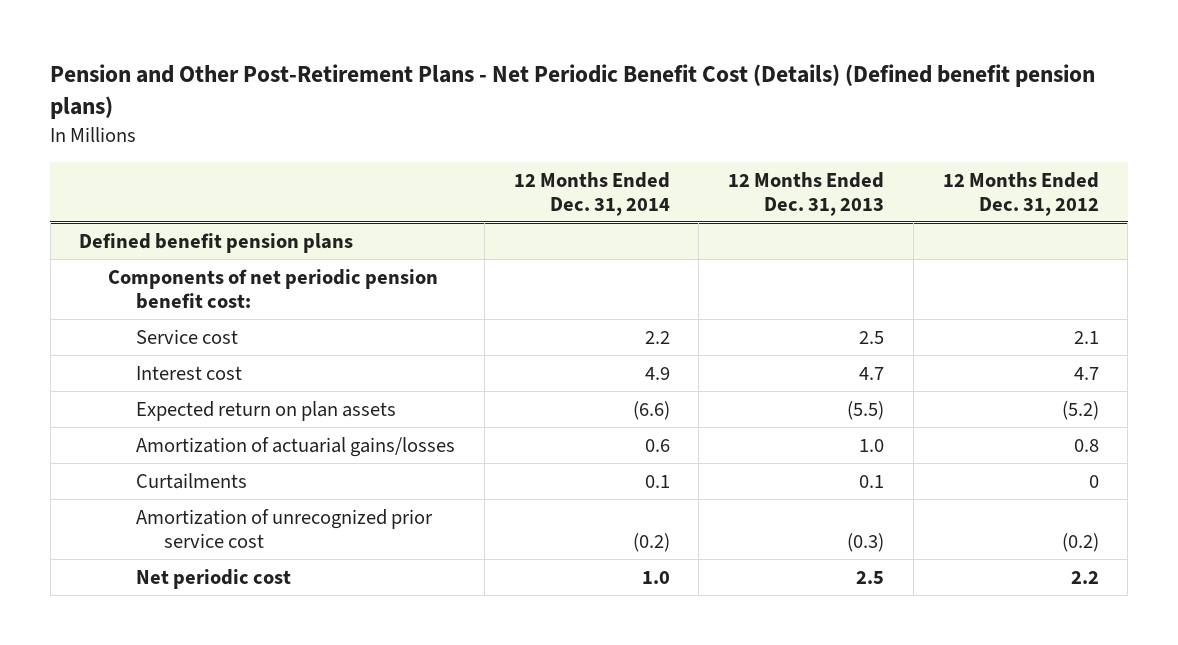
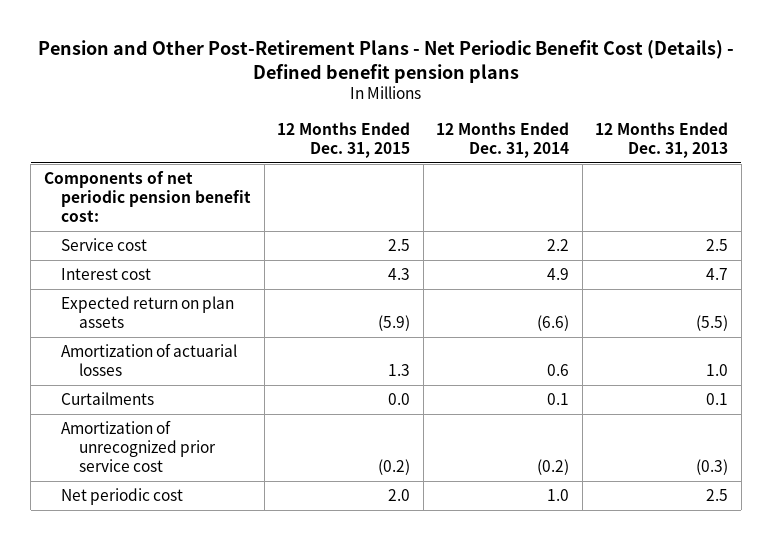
[50,63,1096,119] Pension and Other Post-Retirement Plans - Net Periodic Benefit Cost (Details) (Defined benefit pension plans) -> [37,39,734,83] Pension and Other Post-Retirement Plans - Net Periodic Benefit Cost (Details) - Defined benefit pension plans
[942,171,1099,216] 12 Months Ended Dec. 31, 2012 -> none
none -> [277,121,411,159] 12 Months Ended Dec. 31, 2015
[79,232,354,253] Defined benefit pension plans -> none
[136,436,456,457] Amortization of actuarial gains/losses -> [61,342,238,377] Amortization of actuarial losses

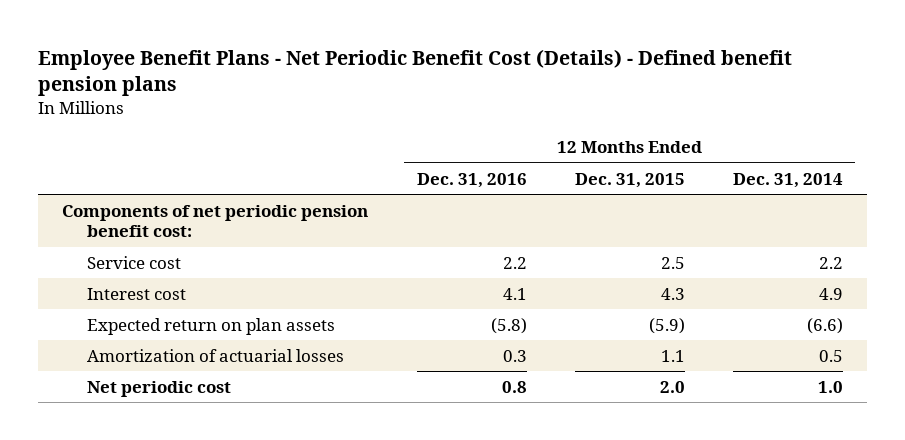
[37,39,734,83] Pension and Other Post-Retirement Plans - Net Periodic Benefit Cost (Details) - Defined benefit pension plans -> [38,48,793,97] Employee Benefit Plans - Net Periodic Benefit Cost (Details) - Defined benefit pension plans
[595,121,729,159] 12 Months Ended Dec. 31, 2013 -> none
none -> [416,172,527,188] Dec. 31, 2016
[61,391,155,405] Curtailments -> none
[61,419,217,473] Amortization of unrecognized prior service cost -> none
[388,364,411,377] 1.3 -> [660,349,685,362] 1.1
[547,364,570,377] 0.6 -> [819,349,844,362] 0.5

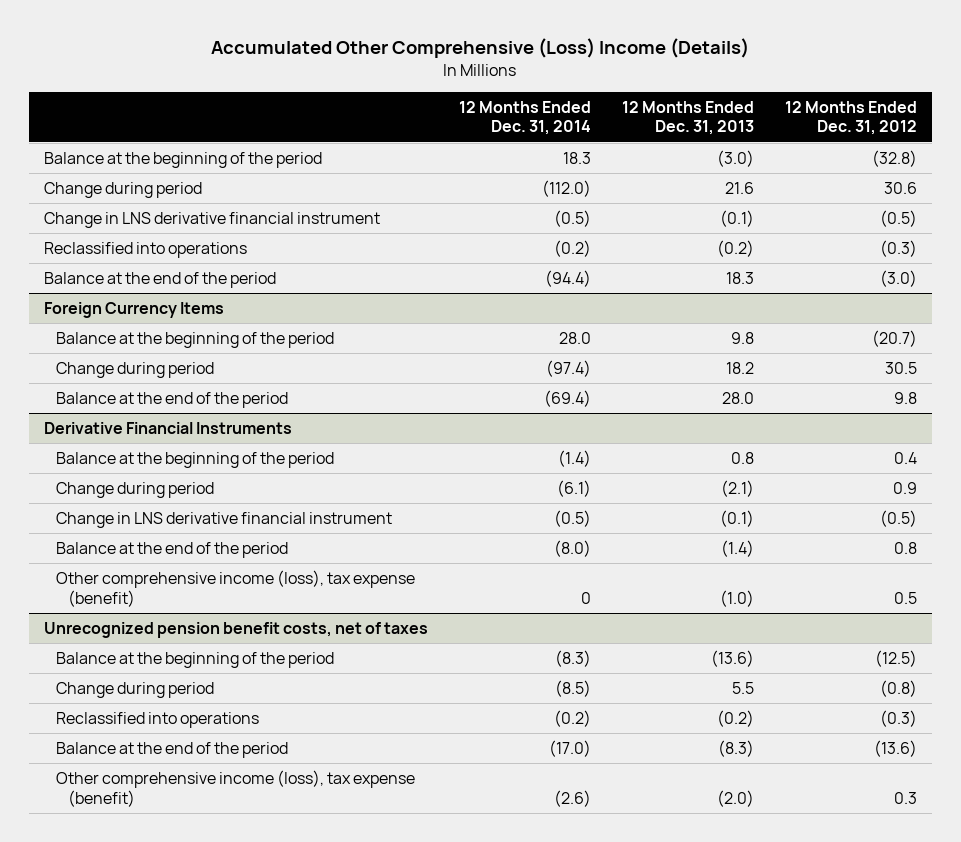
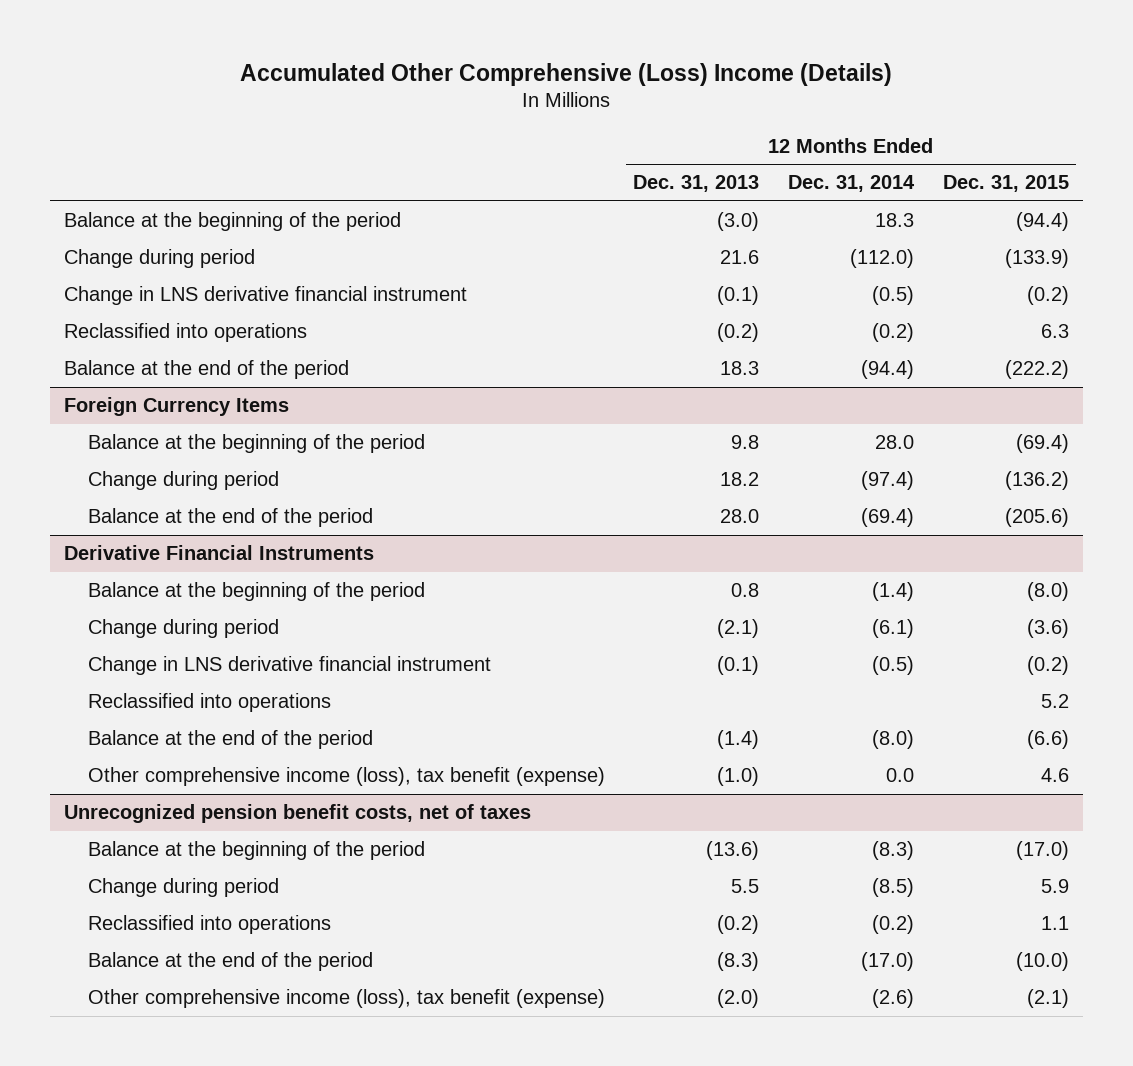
[784,100,917,136] 12 Months Ended Dec. 31, 2012 -> none
none -> [942,175,1069,193] Dec. 31, 2015
none -> [87,693,331,713] Reclassified into operations
[56,570,416,607] Other comprehensive income (loss), tax expense (benefit) -> [87,767,605,787] Other comprehensive income (loss), tax benefit (expense)
[580,591,591,604] 0 -> [886,768,915,783] 0.0
[56,770,416,807] Other comprehensive income (loss), tax expense (benefit) -> [87,989,605,1009] Other comprehensive income (loss), tax benefit (expense)

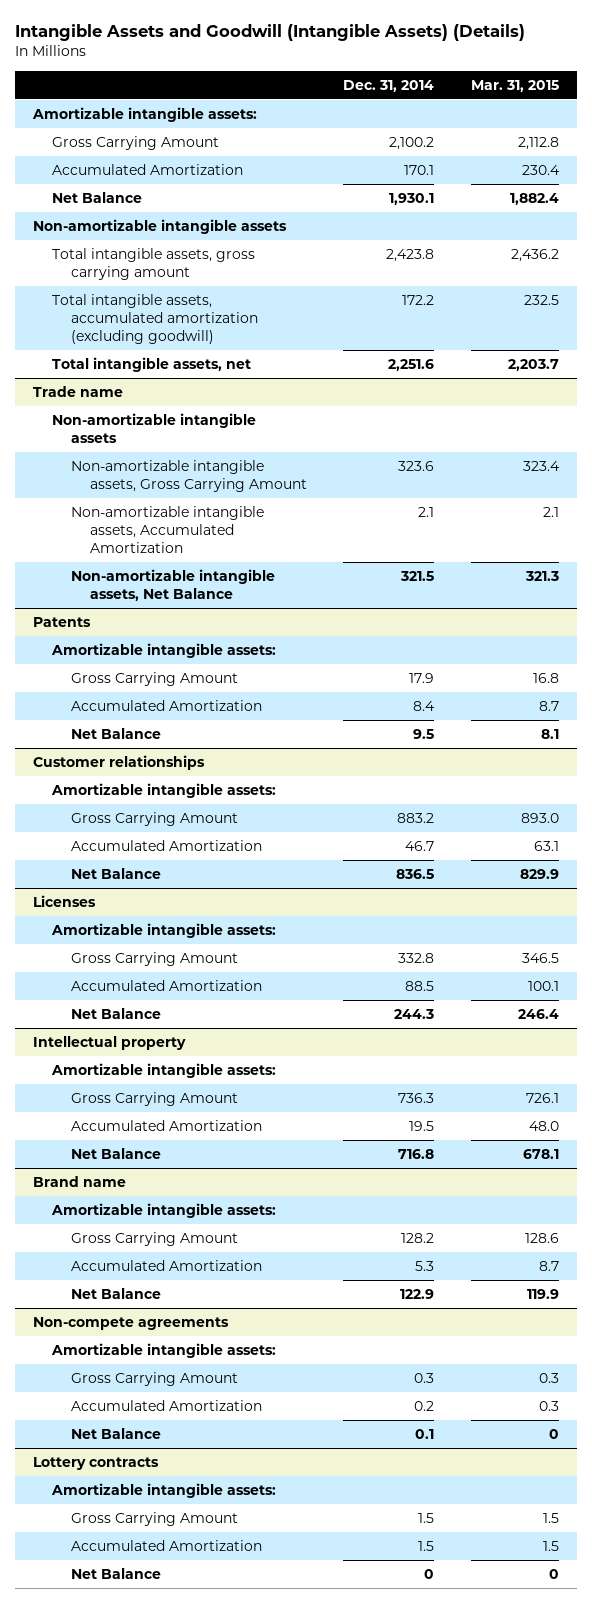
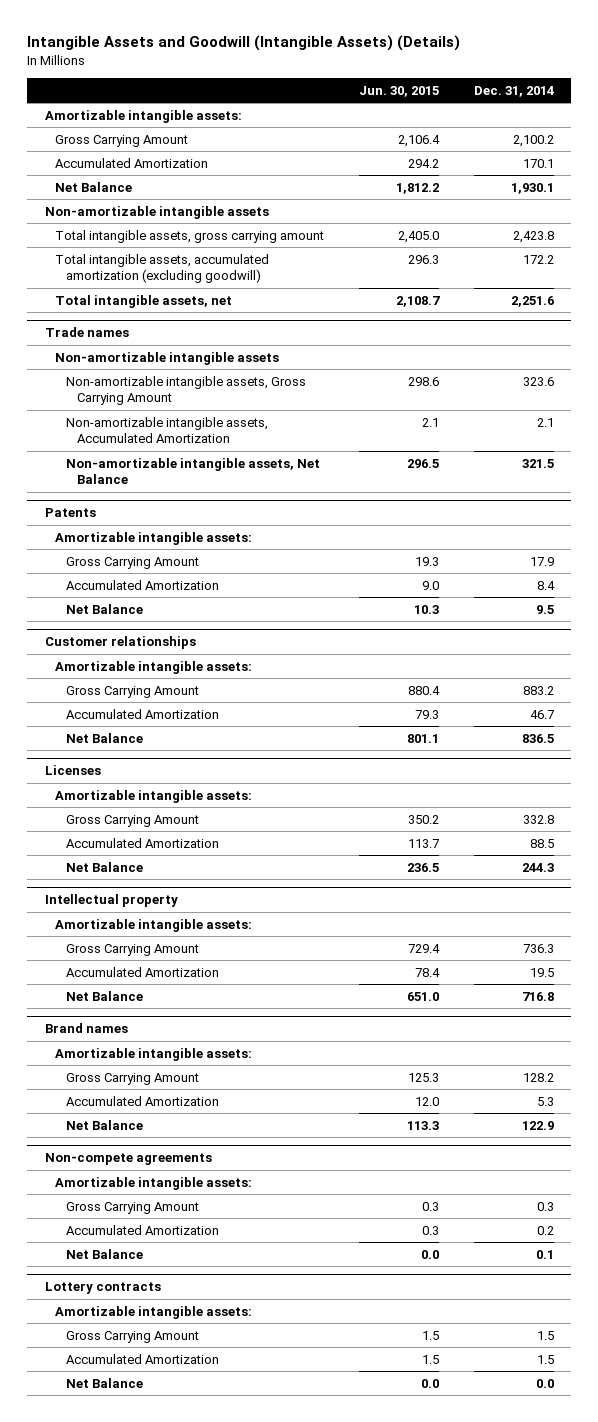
[470,79,559,92] Mar. 31, 2015 -> none
none -> [358,85,439,97] Jun. 30, 2015
[33,386,124,398] Trade name -> [44,327,129,338] Trade names
[33,1176,127,1188] Brand name -> [44,1023,128,1034] Brand names
[424,1569,435,1580] 0 -> [535,1378,554,1388] 0.0

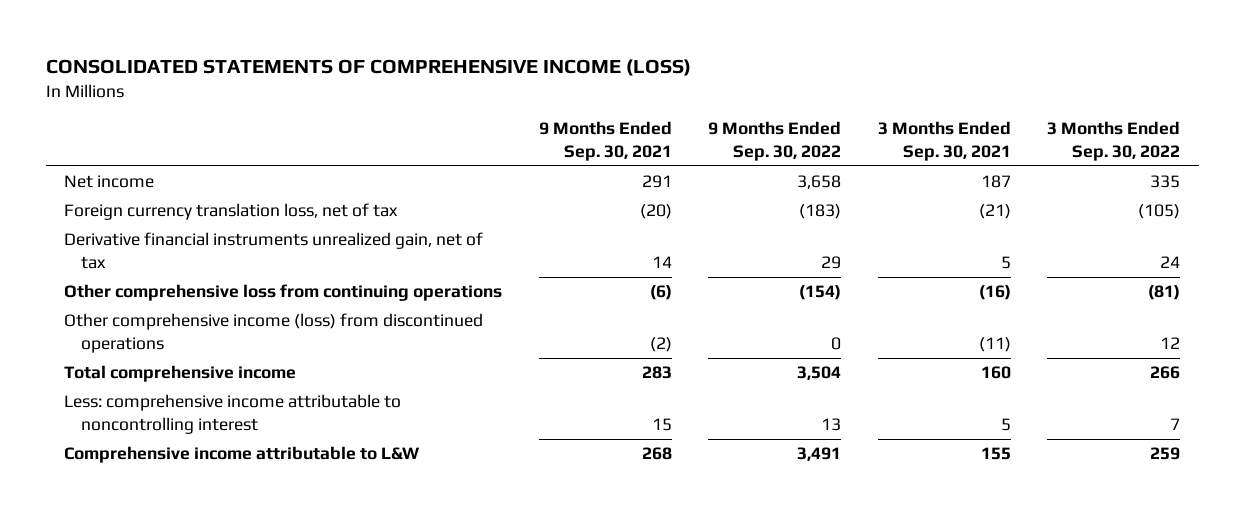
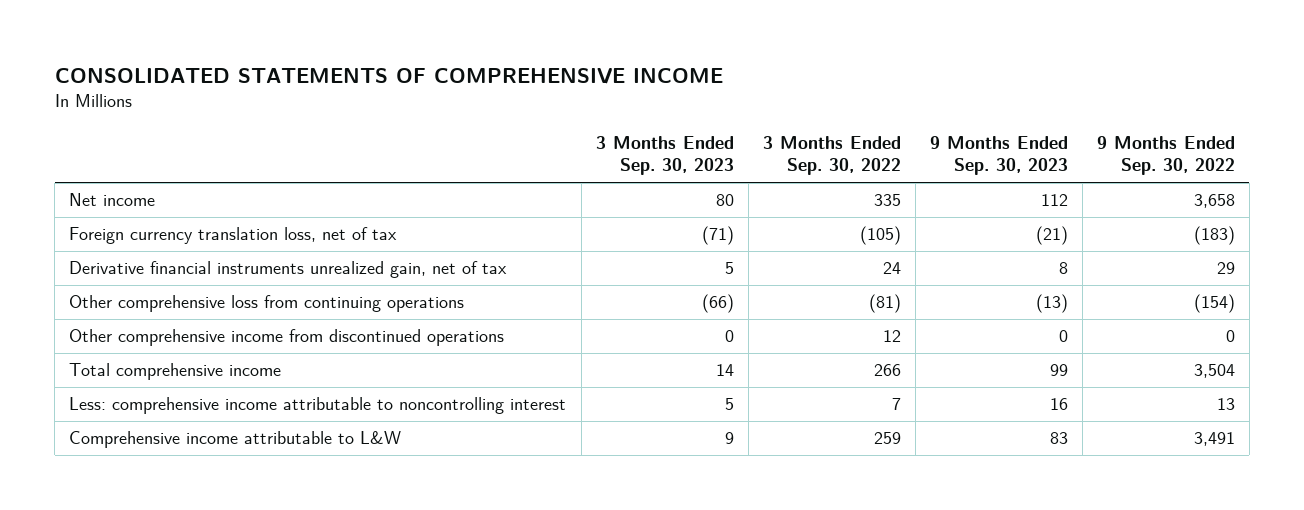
[46,59,692,77] CONSOLIDATED STATEMENTS OF COMPREHENSIVE INCOME (LOSS) -> [54,68,723,85] CONSOLIDATED STATEMENTS OF COMPREHENSIVE INCOME
[538,121,672,161] 9 Months Ended Sep. 30, 2021 -> none
[877,121,1011,161] 3 Months Ended Sep. 30, 2021 -> none
none -> [595,135,734,176] 3 Months Ended Sep. 30, 2023
none -> [929,135,1068,176] 9 Months Ended Sep. 30, 2023
[64,313,484,353] Other comprehensive income (loss) from discontinued operations -> [69,329,505,347] Other comprehensive income from discontinued operations

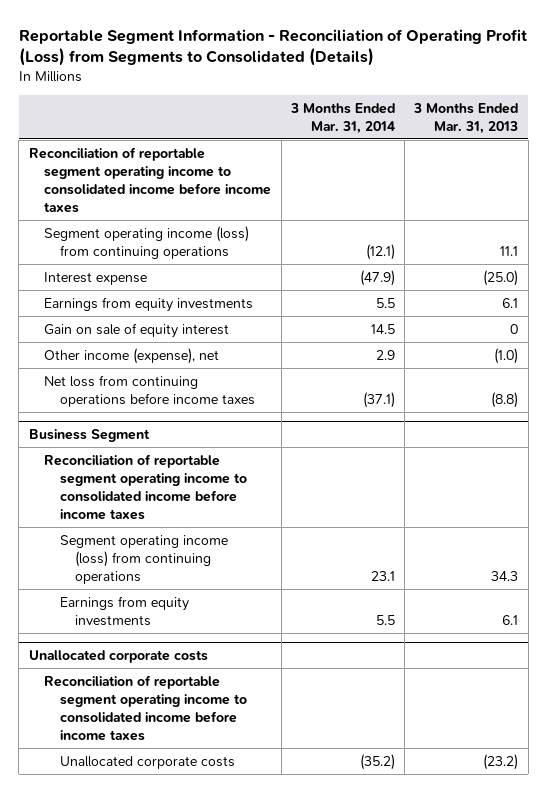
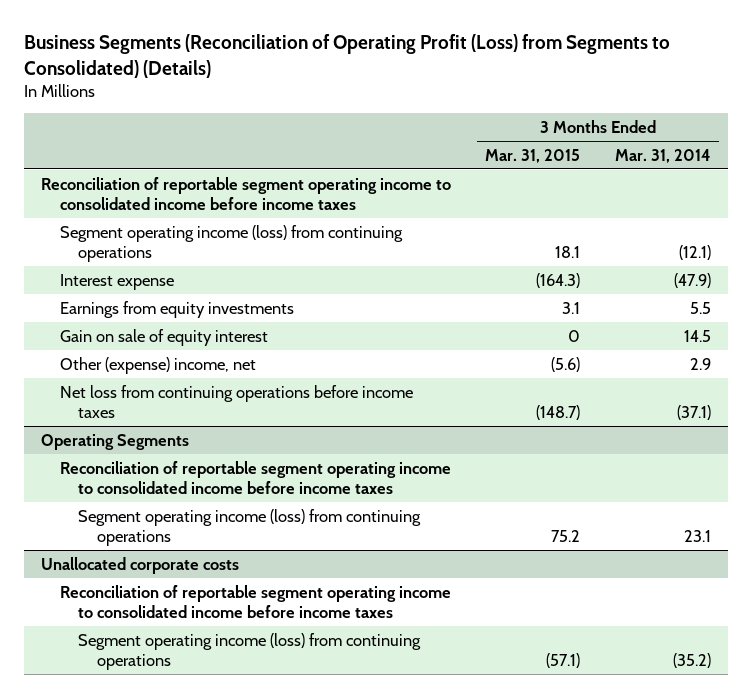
[18,28,527,67] Reportable Segment Information - Reconciliation of Operating Profit (Loss) from Segments to Consolidated (Details) -> [23,34,670,78] Business Segments (Reconciliation of Operating Profit (Loss) from Segments to Consolidated) (Details)
[413,102,519,134] 3 Months Ended Mar. 31, 2013 -> none
none -> [485,148,581,163] Mar. 31, 2015
[44,347,220,364] Other income (expense), net -> [59,356,256,374] Other (expense) income, net
[28,428,150,442] Business Segment -> none
none -> [40,433,189,450] Operating Segments
[59,595,189,626] Earnings from equity investments -> none
[59,755,235,769] Unallocated corporate costs -> [78,632,422,671] Segment operating income (loss) from continuing operations

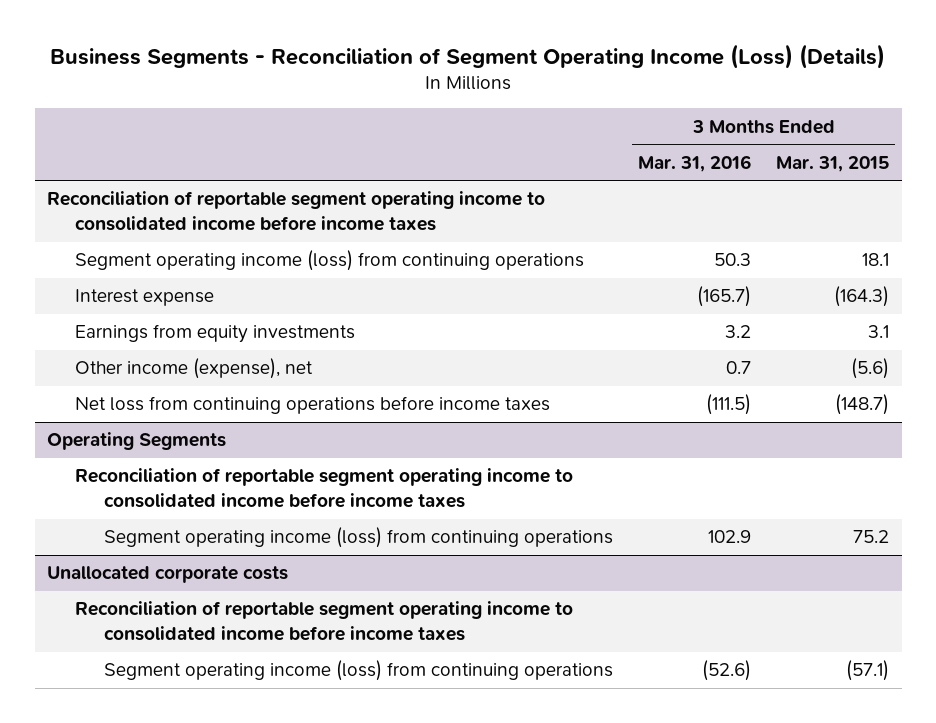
[23,34,670,78] Business Segments (Reconciliation of Operating Profit (Loss) from Segments to Consolidated) (Details) -> [50,43,886,69] Business Segments - Reconciliation of Segment Operating Income (Loss) (Details)
[614,148,711,163] Mar. 31, 2014 -> none
none -> [637,154,751,172] Mar. 31, 2016
[59,328,268,346] Gain on sale of equity interest -> none
[59,356,256,374] Other (expense) income, net -> [75,358,314,380] Other income (expense), net

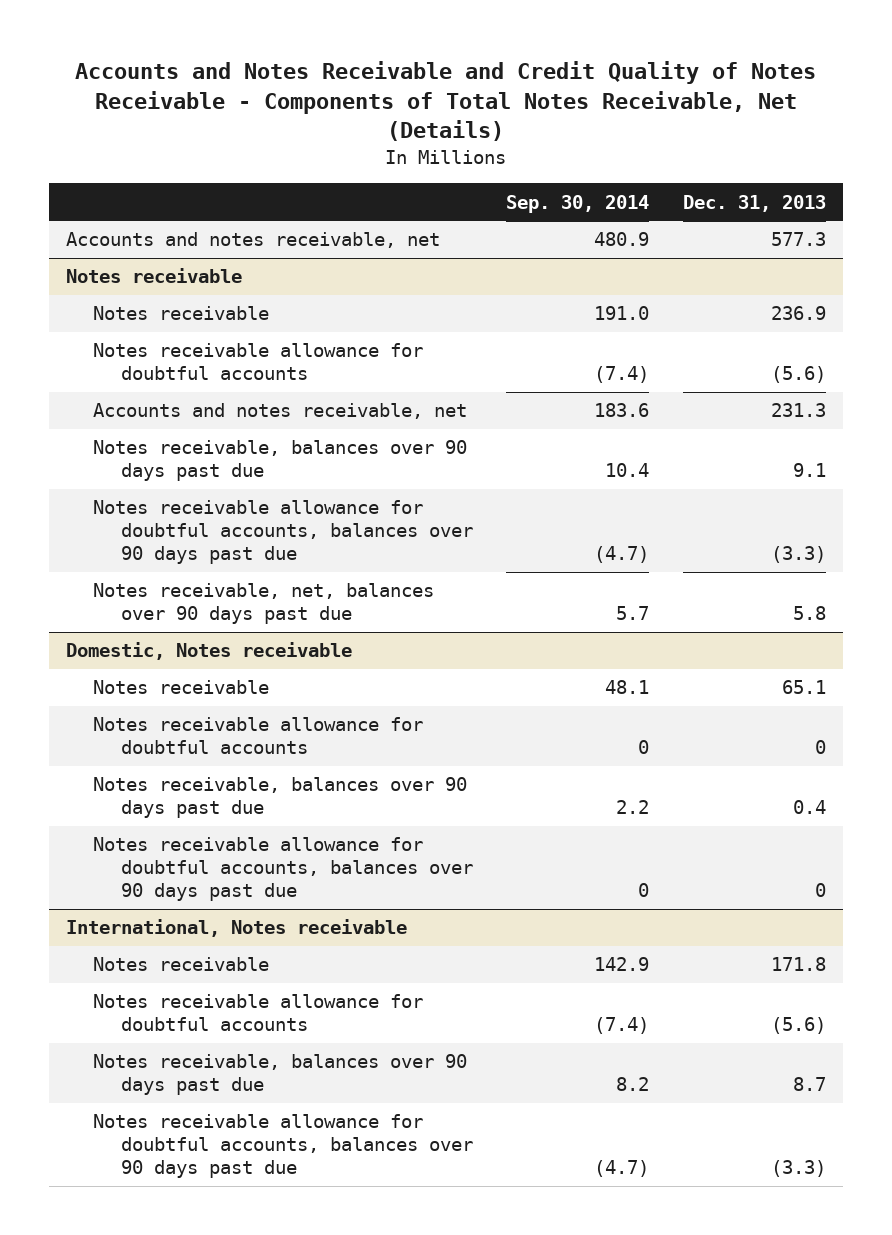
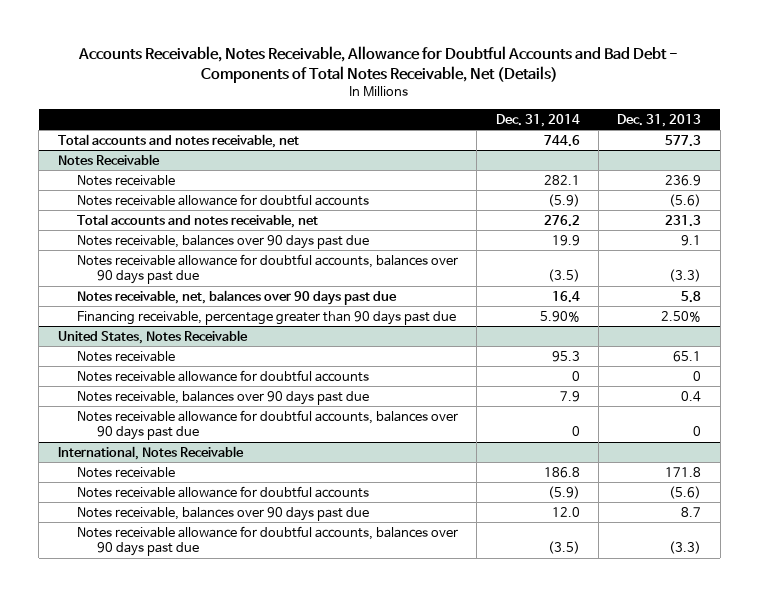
[75,60,817,142] Accounts and Notes Receivable and Credit Quality of Notes Receivable - Components of Total Notes Receivable, Net (Details) -> [78,45,679,83] Accounts Receivable, Notes Receivable, Allowance for Doubtful Accounts and Bad Debt - Components of Total Notes Receivable, Net (Details)
[506,194,650,213] Sep. 30, 2014 -> none
none -> [495,113,580,127] Dec. 31, 2014
[66,232,441,249] Accounts and notes receivable, net -> [57,133,299,148] Total accounts and notes receivable, net
[66,268,243,284] Notes receivable -> [57,153,160,165] Notes Receivable
[93,403,468,420] Accounts and notes receivable, net -> [77,213,319,228] Total accounts and notes receivable, net
[66,642,353,661] Domestic, Notes receivable -> none
none -> [77,310,457,325] Financing receivable, percentage greater than 90 days past due
none -> [57,329,248,344] United States, Notes Receivable
[66,919,408,938] International, Notes receivable -> [57,445,244,460] International, Notes Receivable

